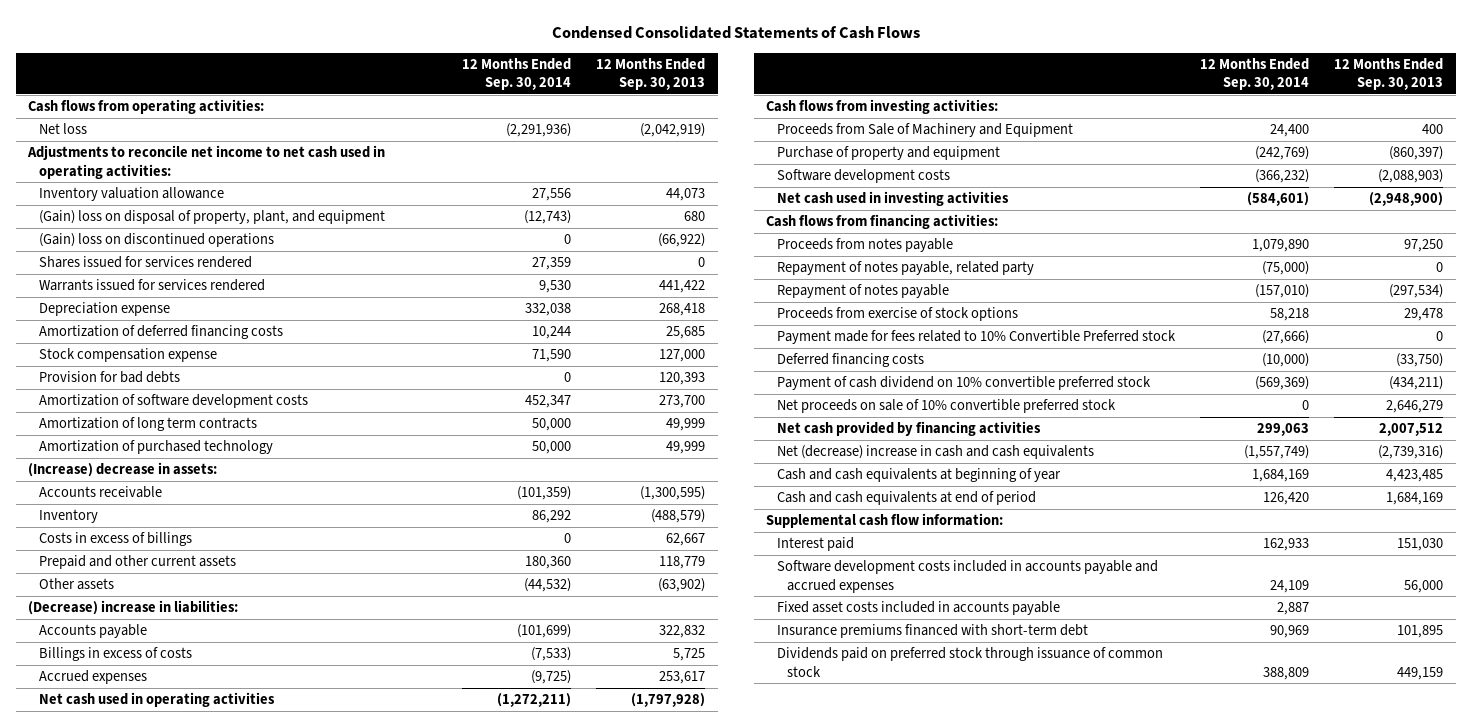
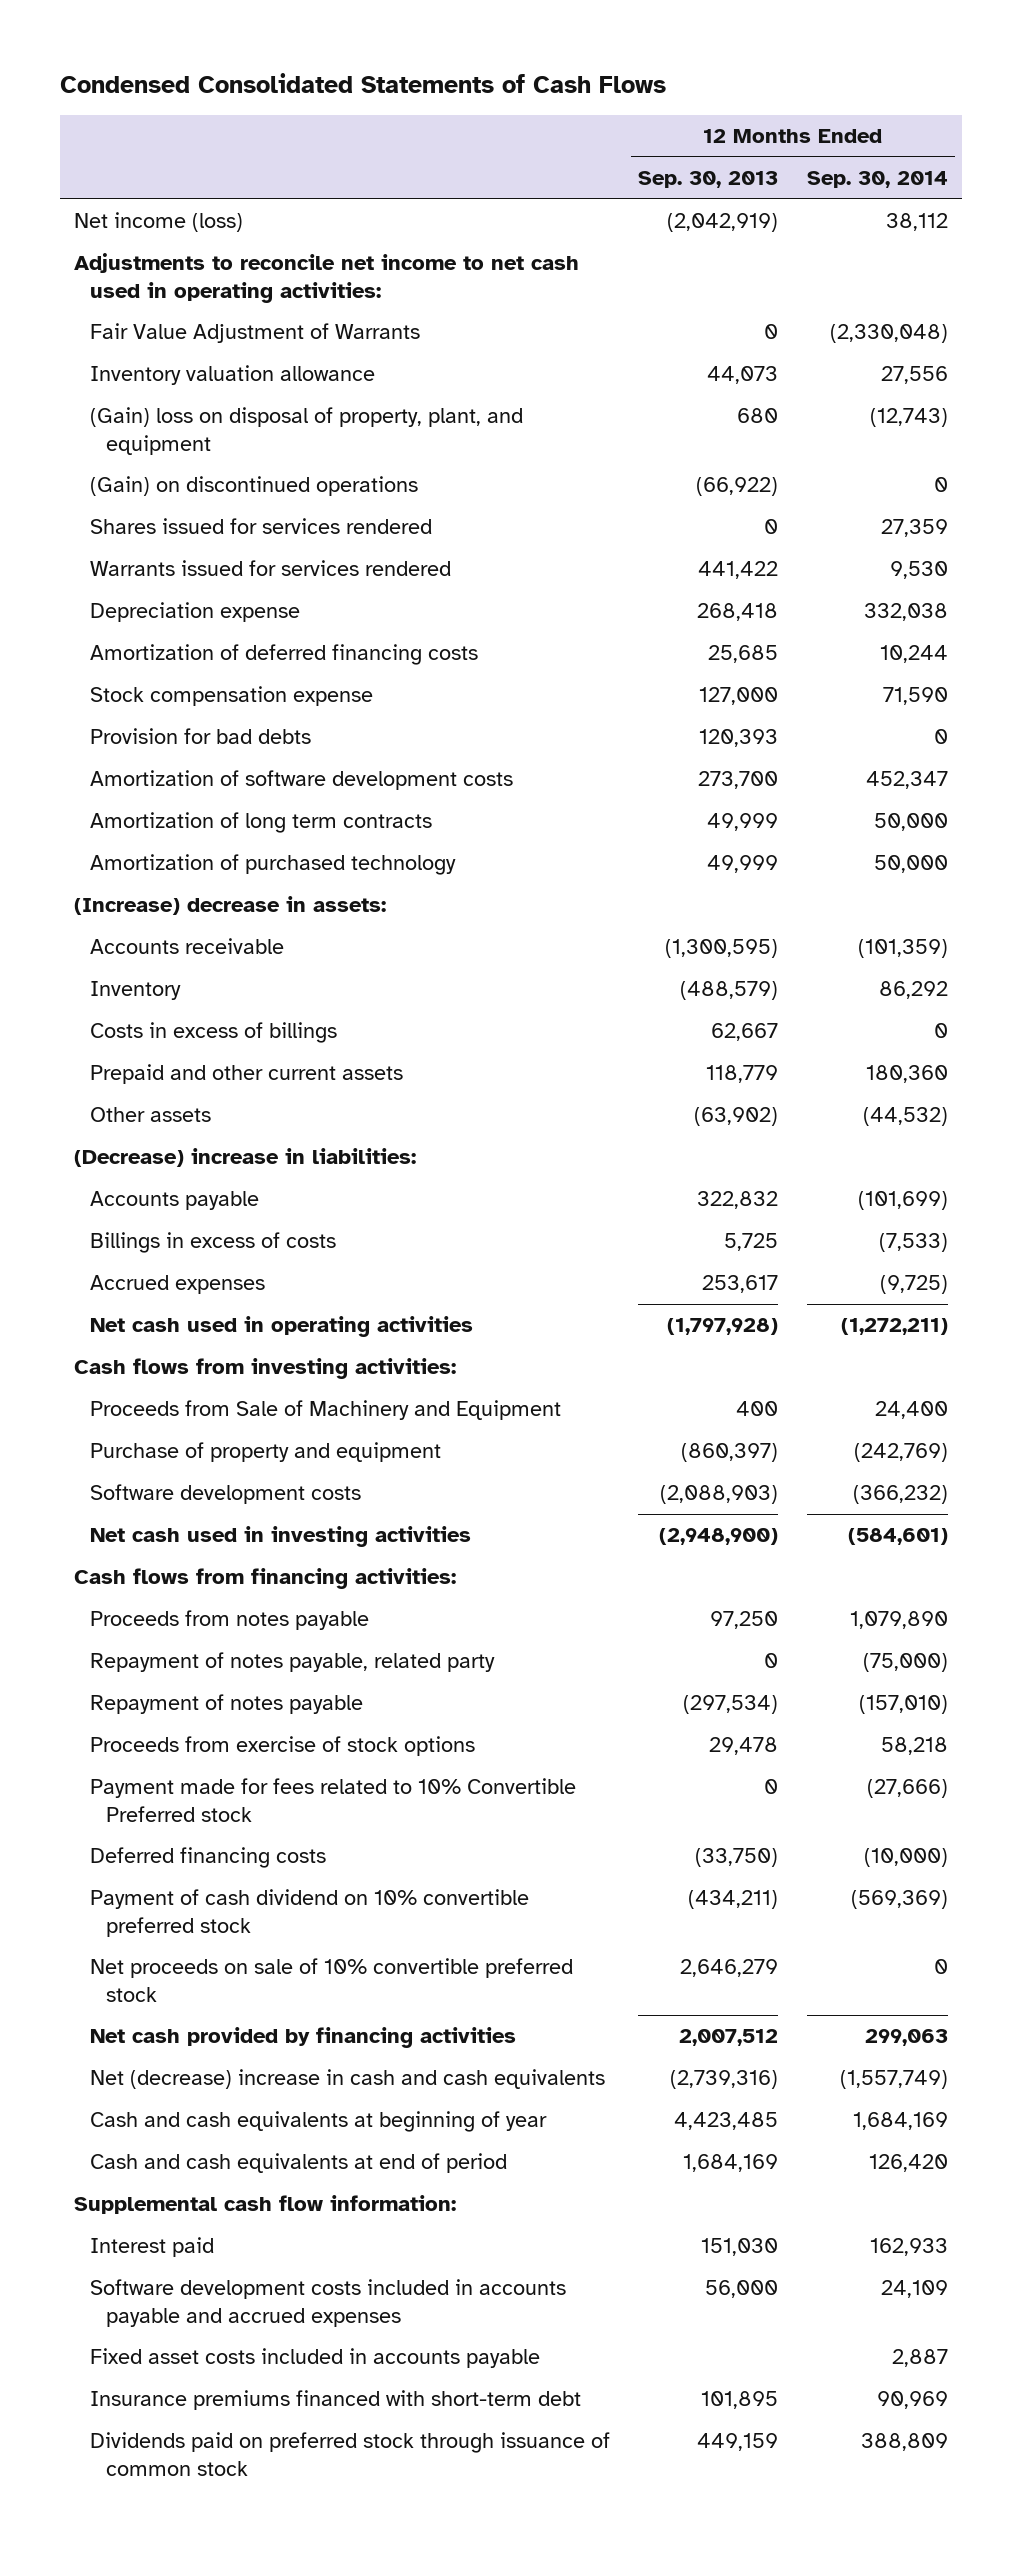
[28,99,265,115] Cash flows from operating activities: -> none
[38,123,87,135] Net loss -> [73,212,243,233] Net income (loss)
[505,123,571,138] (2,291,936) -> [885,213,948,232] 38,112
none -> [89,323,420,344] Fair Value Adjustment of Warrants
[38,233,274,248] (Gain) loss on discontinued operations -> [89,476,418,497] (Gain) on discontinued operations

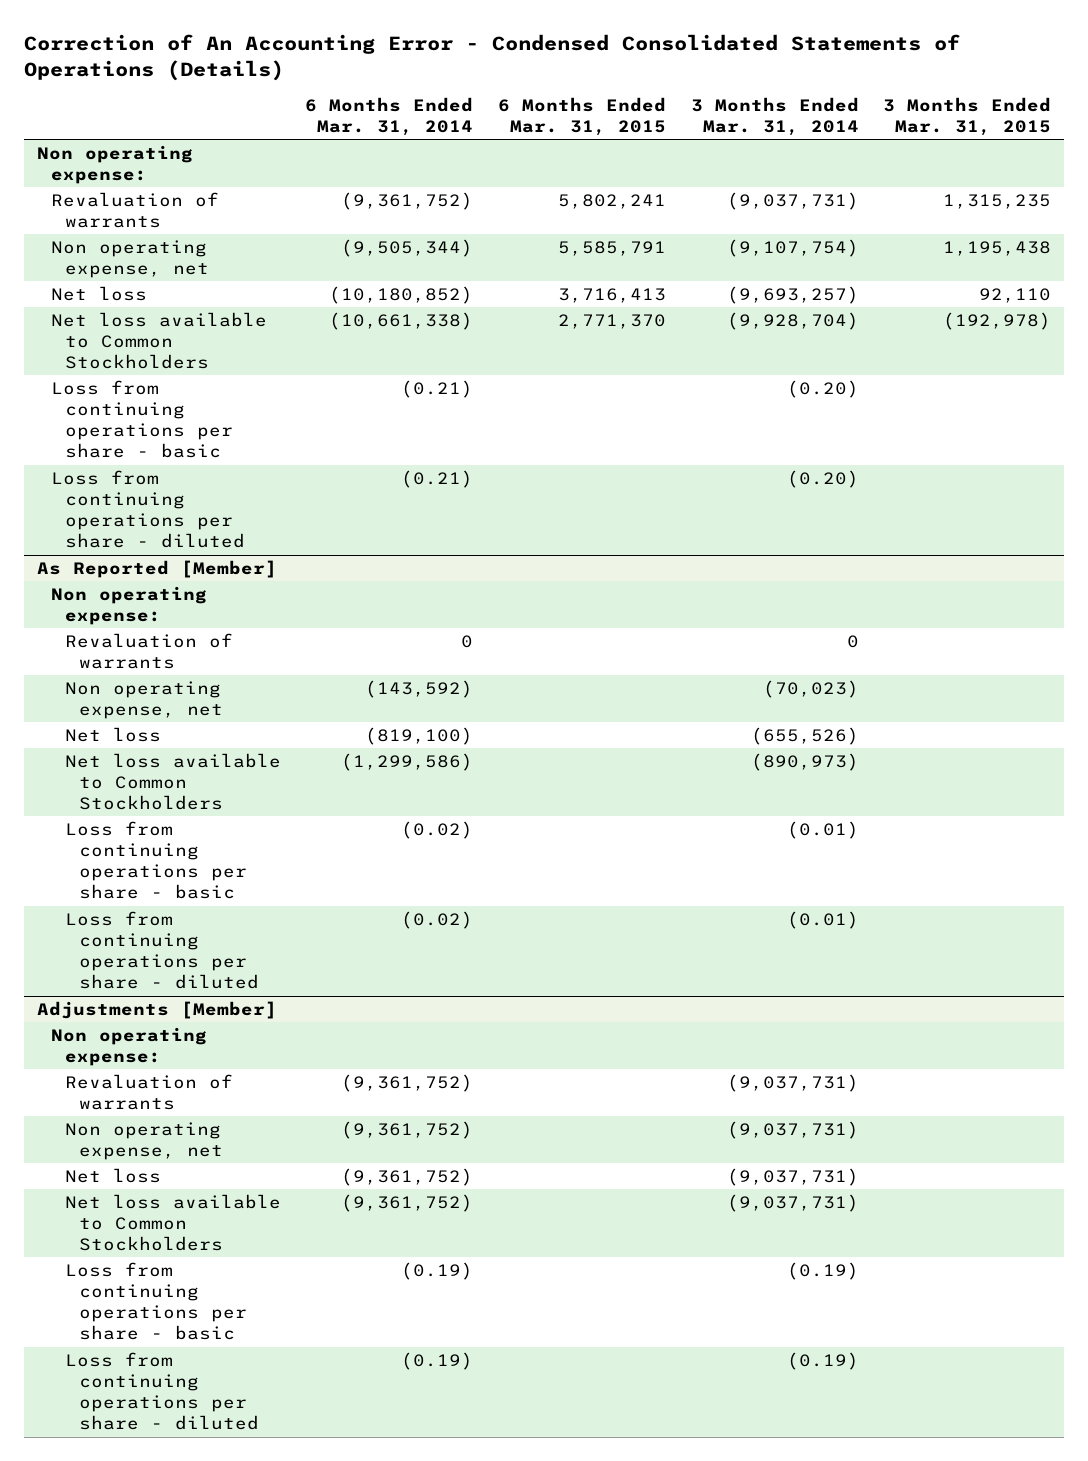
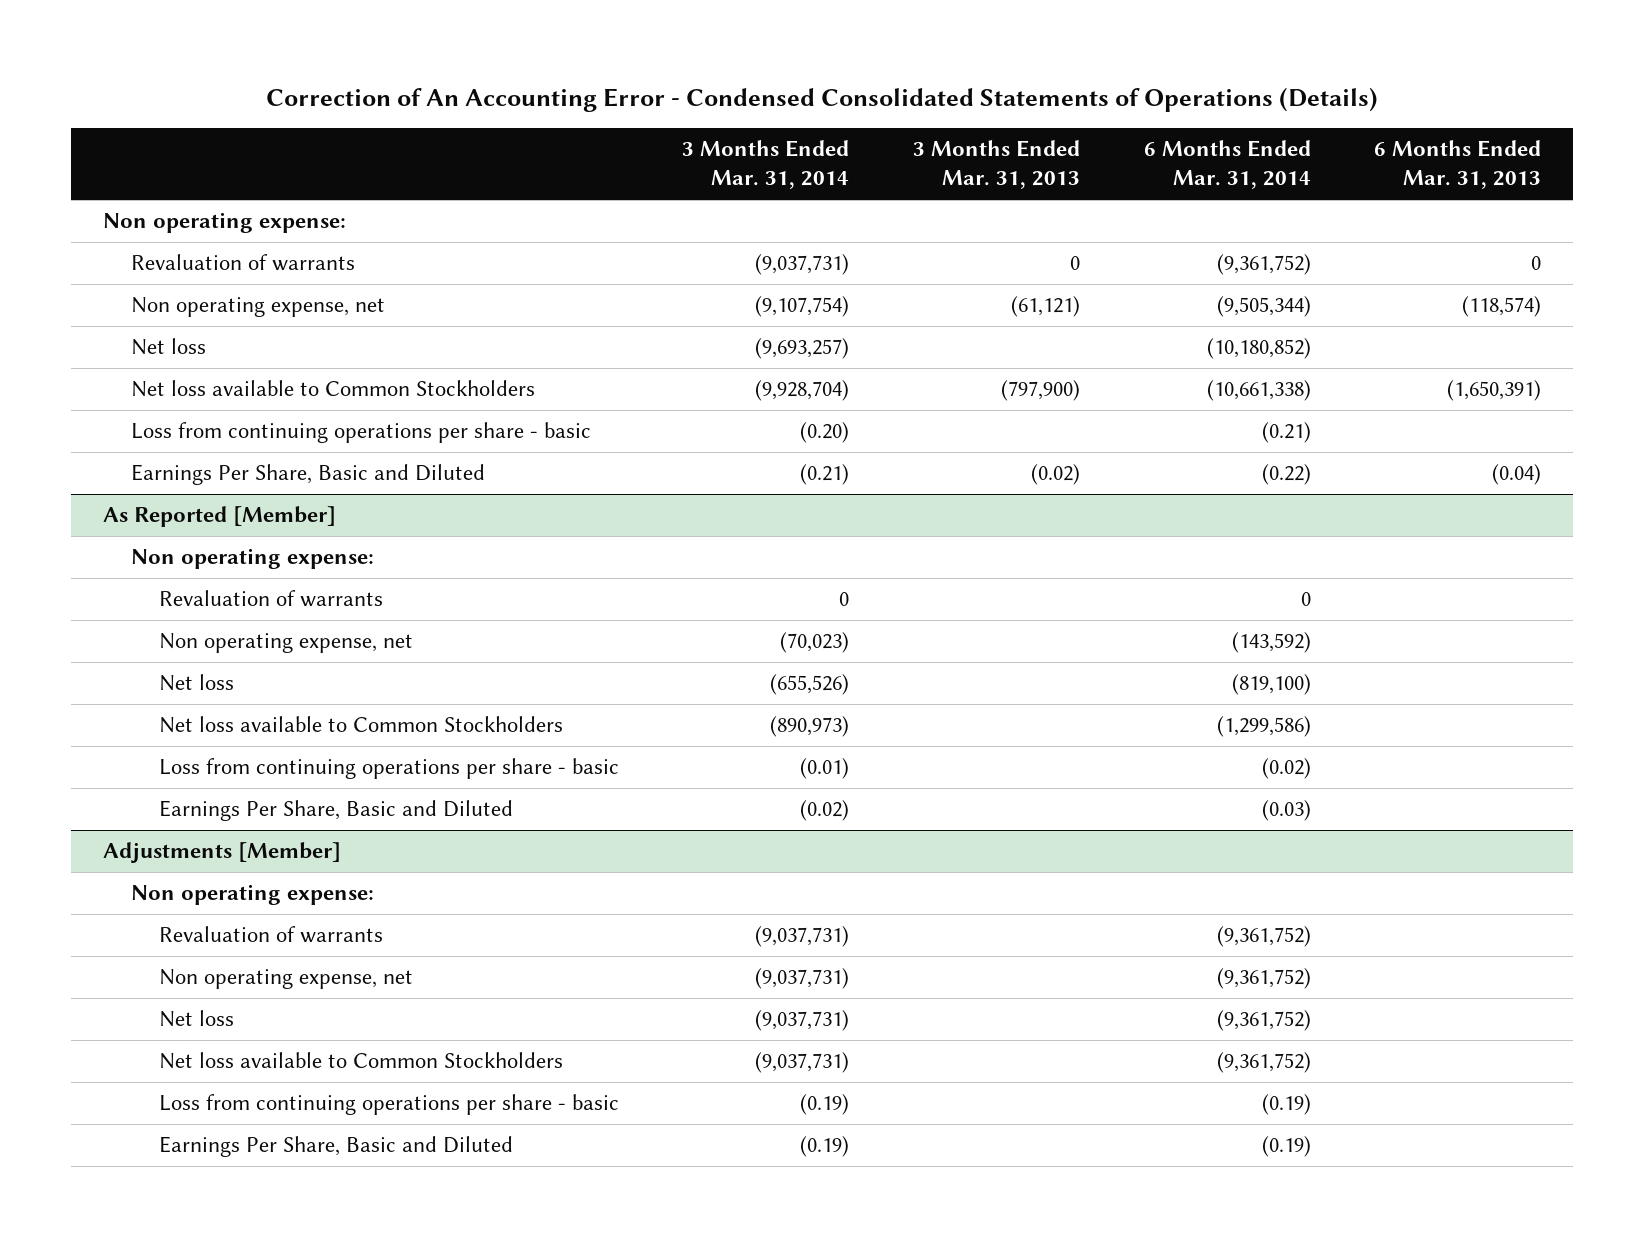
[498,96,667,137] 6 Months Ended Mar. 31, 2015 -> none
[883,96,1052,137] 3 Months Ended Mar. 31, 2015 -> none
none -> [912,140,1080,190] 3 Months Ended Mar. 31, 2013
none -> [1374,140,1542,190] 6 Months Ended Mar. 31, 2013
[50,469,245,549] Loss from continuing operations per share - diluted -> none
none -> [130,464,485,486] Earnings Per Share, Basic and Diluted
[64,910,259,990] Loss from continuing operations per share - diluted -> none
none -> [158,800,513,822] Earnings Per Share, Basic and Diluted
[64,1351,259,1431] Loss from continuing operations per share - diluted -> [158,1136,513,1158] Earnings Per Share, Basic and Diluted

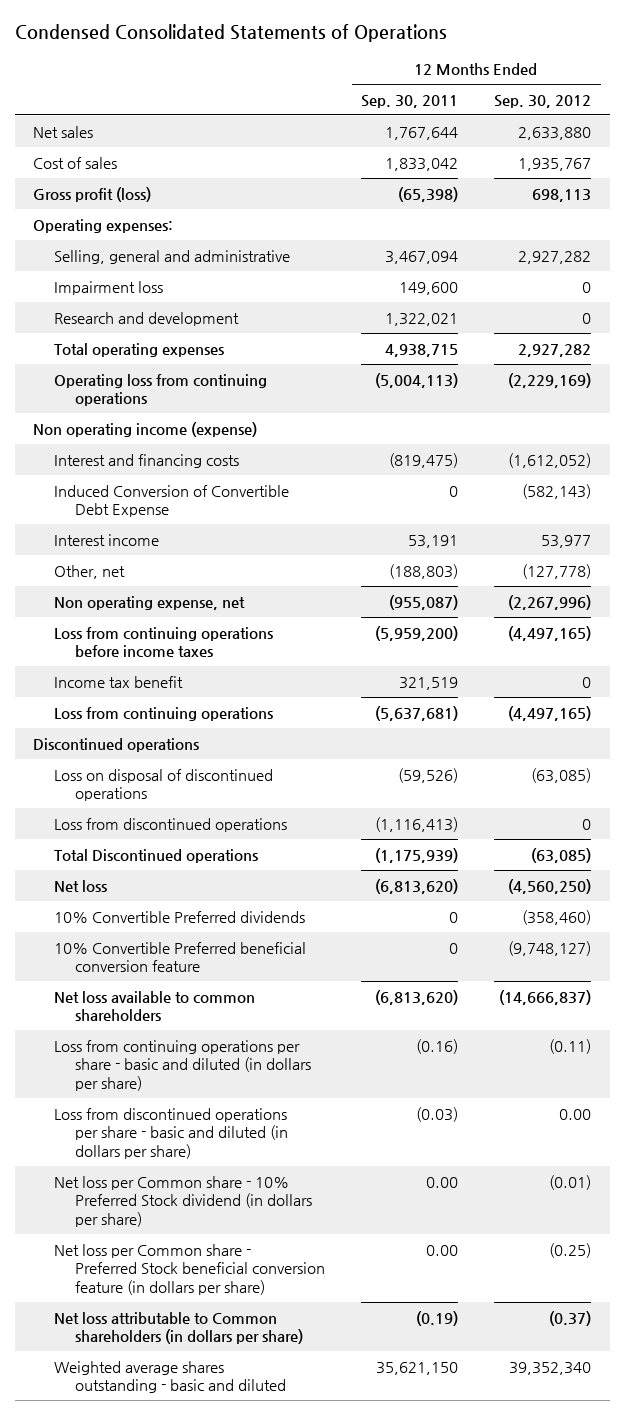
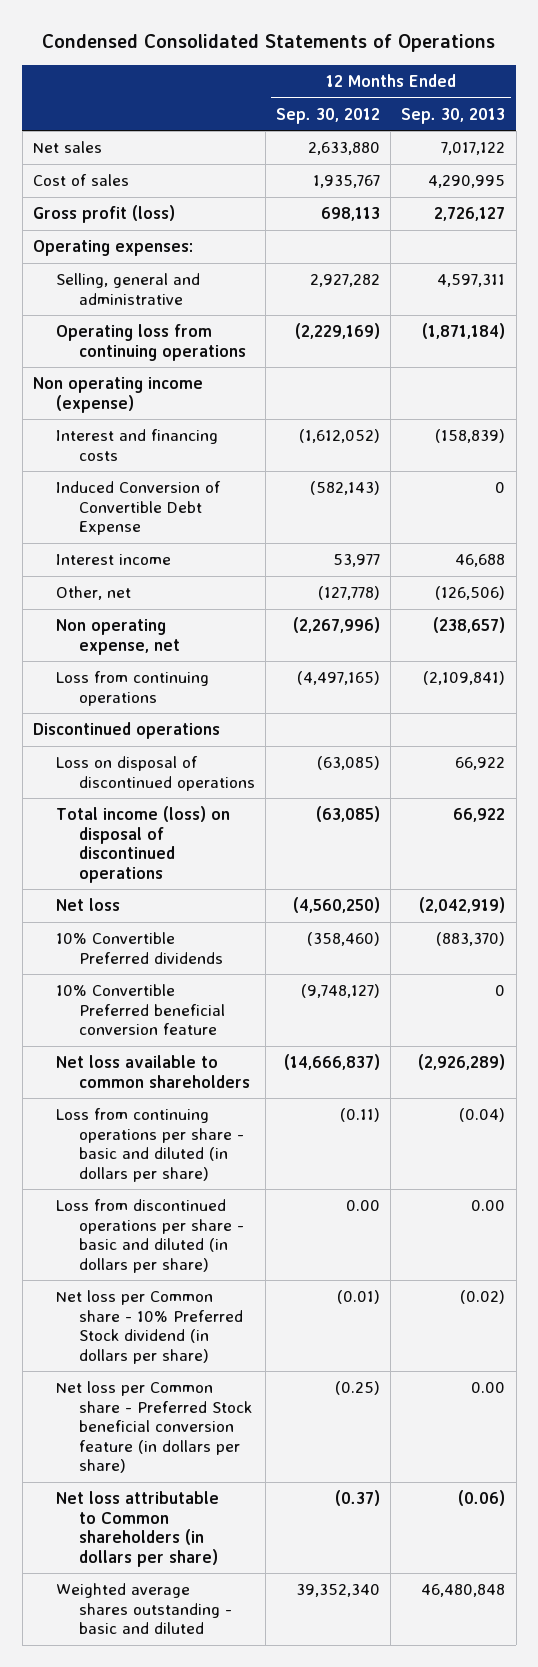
[361,94,459,108] Sep. 30, 2011 -> none
none -> [401,107,506,124] Sep. 30, 2013
[53,280,163,295] Impairment loss -> none
[53,311,239,326] Research and development -> none
[53,342,224,357] Total operating expenses -> none
[53,626,273,658] Loss from continuing operations before income taxes -> none
[53,675,183,688] Income tax benefit -> none
[53,817,287,832] Loss from discontinued operations -> none
[53,848,258,863] Total Discontinued operations -> [55,806,230,883] Total income (loss) on disposal of discontinued operations

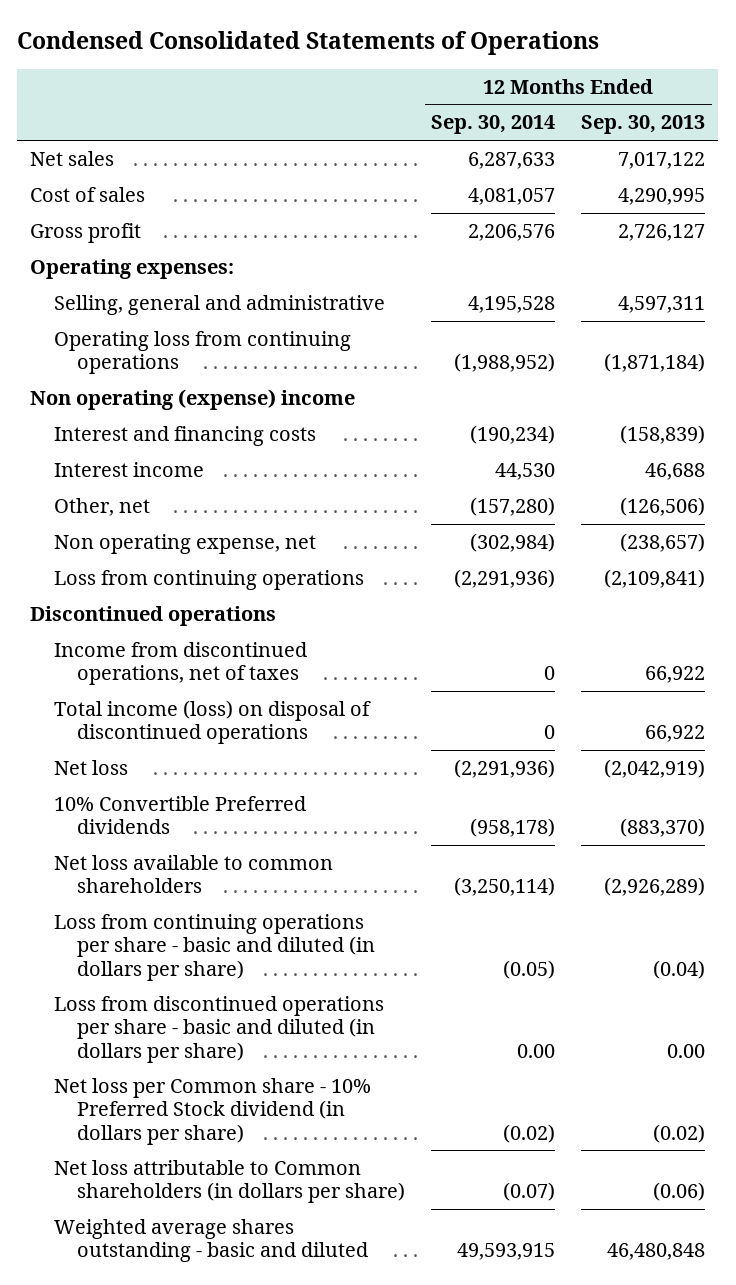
[276,107,381,124] Sep. 30, 2012 -> none
none -> [431,115,556,135] Sep. 30, 2014
[32,205,175,224] Gross profit (loss) -> [30,223,142,244] Gross profit
[32,377,203,413] Non operating income (expense) -> [30,389,356,411] Non operating (expense) income
[55,481,221,536] Induced Conversion of Convertible Debt Expense -> none
[55,756,255,791] Loss on disposal of discontinued operations -> [53,642,307,686] Income from discontinued operations, net of taxes
[55,984,225,1036] 10% Convertible Preferred beneficial conversion feature -> none
[55,1381,252,1474] Net loss per Common share - Preferred Stock beneficial conversion feature (in dollars per share) -> none

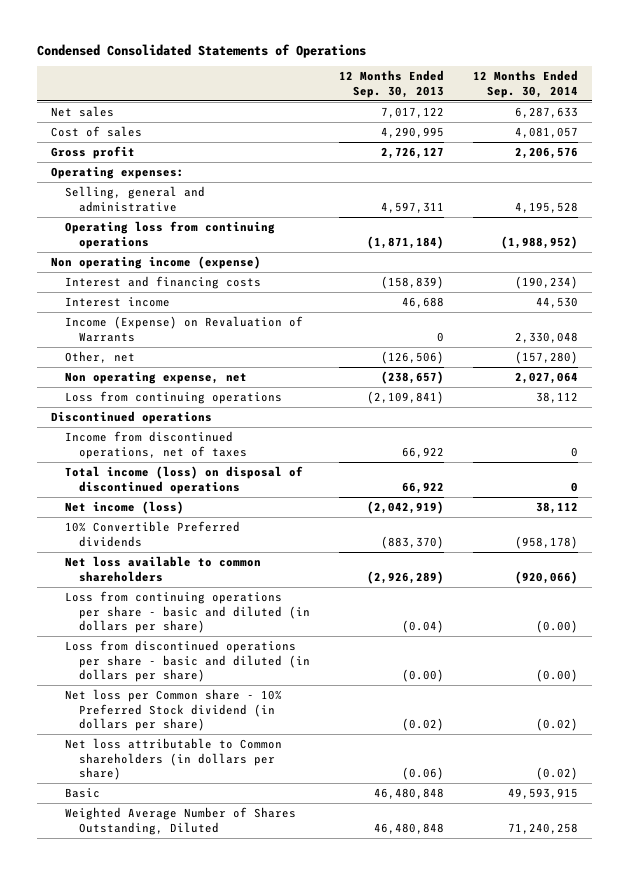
[30,389,356,411] Non operating (expense) income -> [51,256,262,270] Non operating income (expense)
none -> [65,316,304,342] Income (Expense) on Revaluation of Warrants
[470,533,556,553] (302,984) -> [514,372,578,385] 2,027,064
[454,569,556,589] (2,291,936) -> [535,392,578,404] 38,112
[53,760,128,776] Net loss -> [65,501,185,515] Net income (loss)
[454,759,556,779] (2,291,936) -> [535,502,578,515] 38,112
[454,877,556,897] (3,250,114) -> [514,570,578,584] (920,066)
[503,959,556,979] (0.05) -> [535,620,578,634] (0.00)
[517,1043,556,1058] 0.00 -> [535,669,578,683] (0.00)
[667,1043,706,1058] 0.00 -> [402,669,445,683] (0.00)
[503,1182,556,1202] (0.07) -> [535,767,578,781] (0.02)
[53,1219,369,1263] Weighted average shares outstanding - basic and diluted -> [65,788,101,799] Basic
none -> [65,807,297,835] Weighted Average Number of Shares Outstanding, Diluted

